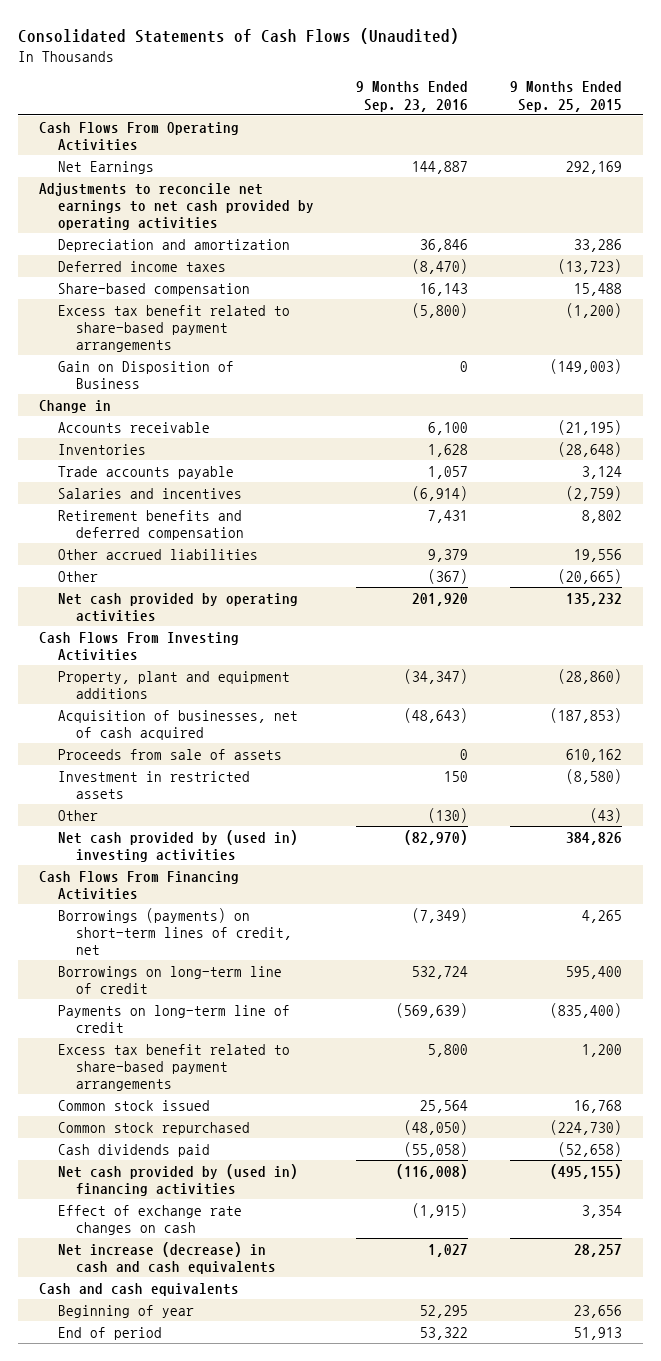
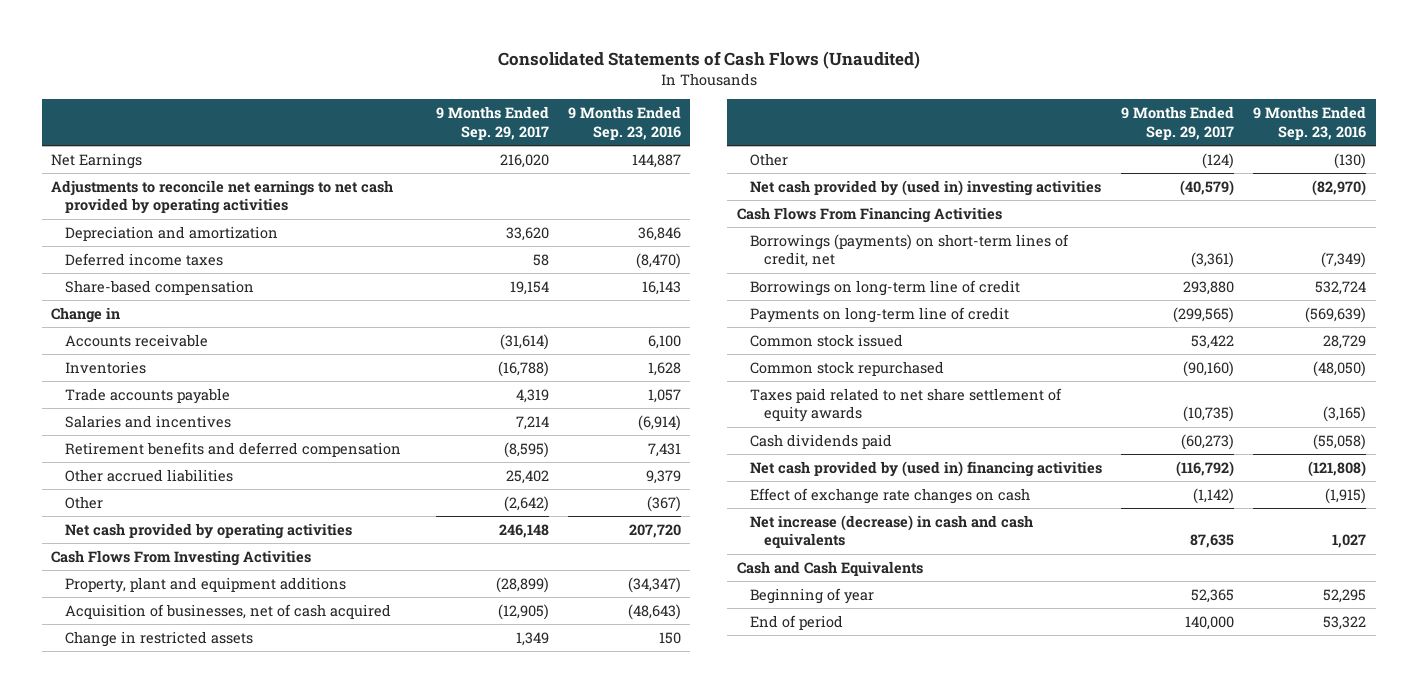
[509,81,622,112] 9 Months Ended Sep. 25, 2015 -> none
none -> [435,106,549,140] 9 Months Ended Sep. 29, 2017
[39,121,240,151] Cash Flows From Operating Activities -> none
[57,304,290,353] Excess tax benefit related to share-based payment arrangements -> none
[57,360,234,389] Gain on Disposition of Business -> none
[411,592,468,606] 201,920 -> [628,523,681,538] 207,720
[57,748,282,760] Proceeds from sale of assets -> none
[57,770,250,799] Investment in restricted assets -> [64,630,253,647] Change in restricted assets
[57,1043,290,1092] Excess tax benefit related to share-based payment arrangements -> none
[419,1099,468,1113] 25,564 -> [1323,334,1367,349] 28,729
none -> [750,387,1063,423] Taxes paid related to net share settlement of equity awards
[395,1163,468,1179] (116,008) -> [1308,460,1367,477] (121,808)
[39,1282,240,1296] Cash and cash equivalents -> [736,560,923,576] Cash and Cash Equivalents

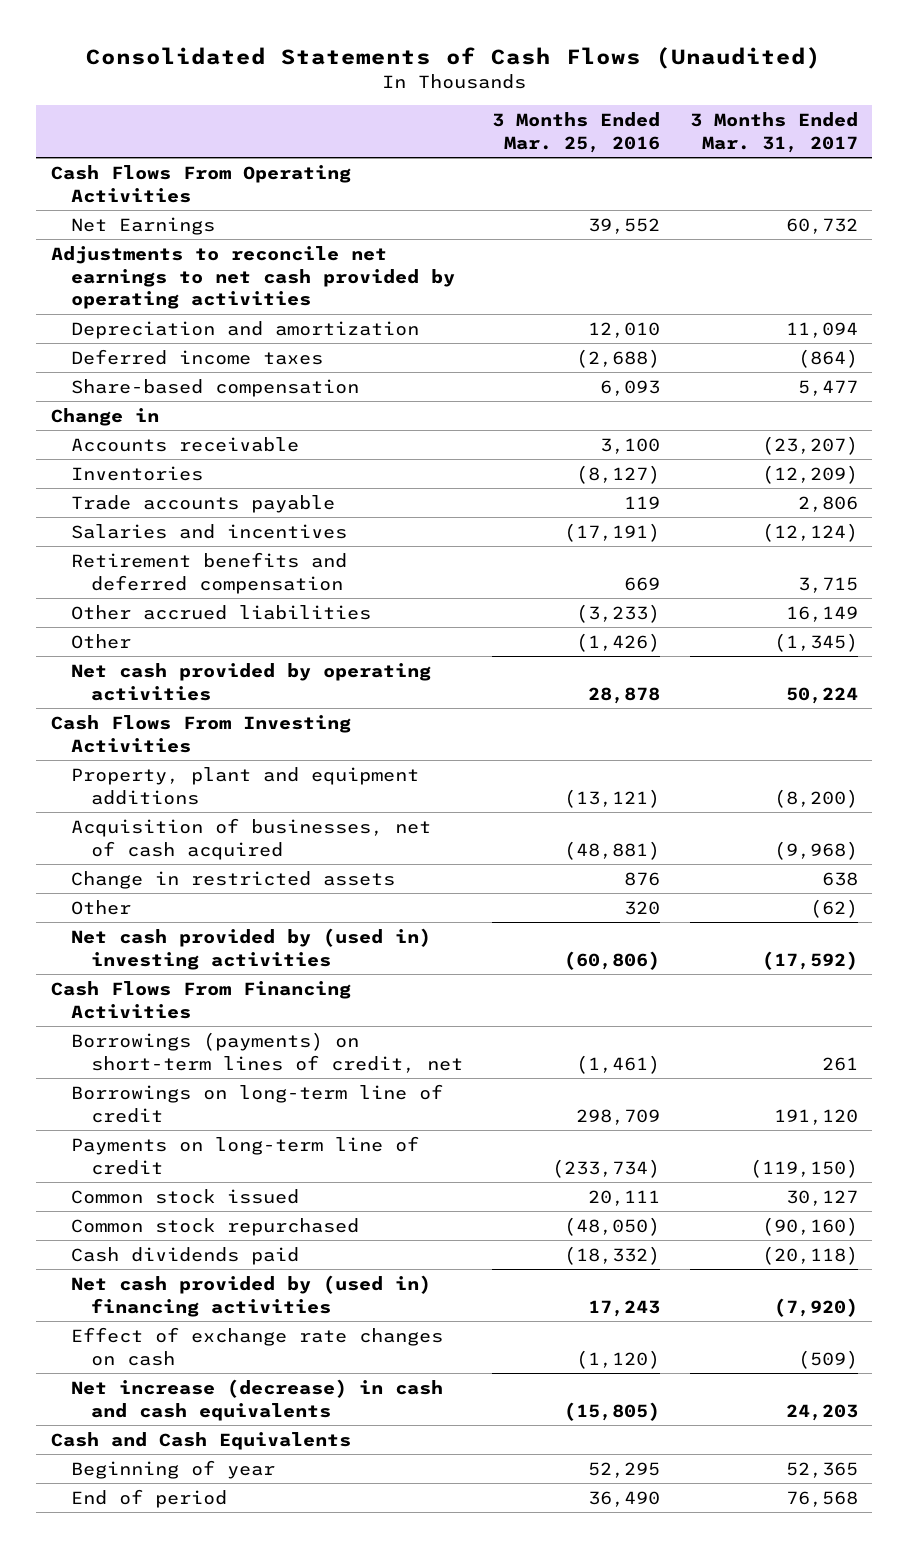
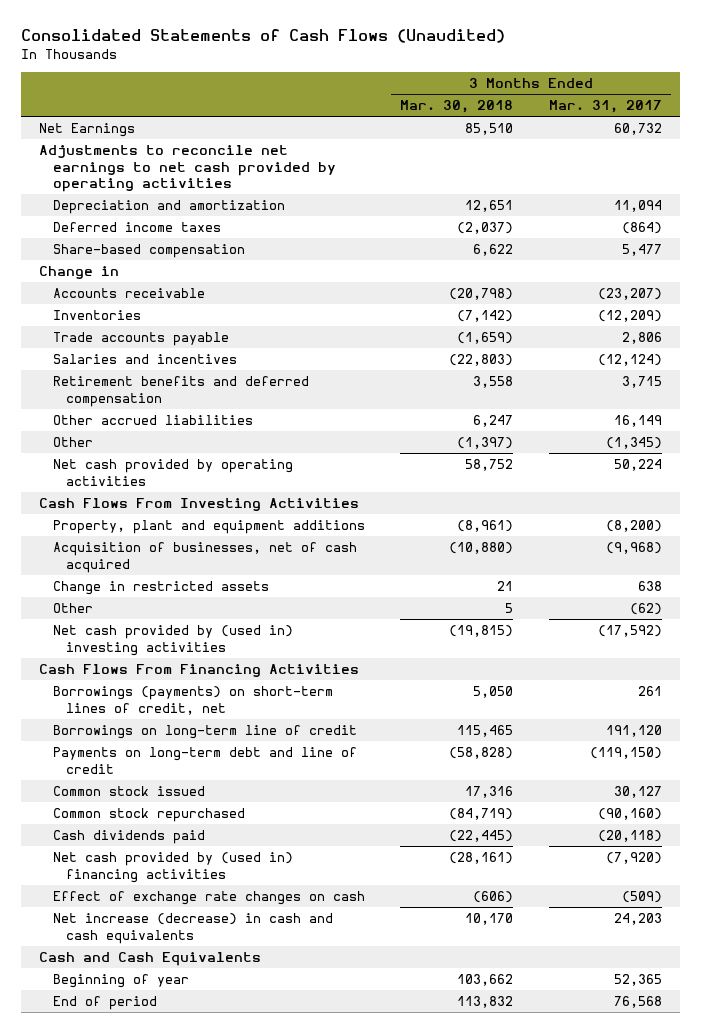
[492,112,661,153] 3 Months Ended Mar. 25, 2016 -> none
none -> [400,100,514,114] Mar. 30, 2018
[50,164,351,203] Cash Flows From Operating Activities -> none
[70,1135,419,1175] Payments on long-term line of credit -> [52,747,357,774] Payments on long-term debt and line of credit

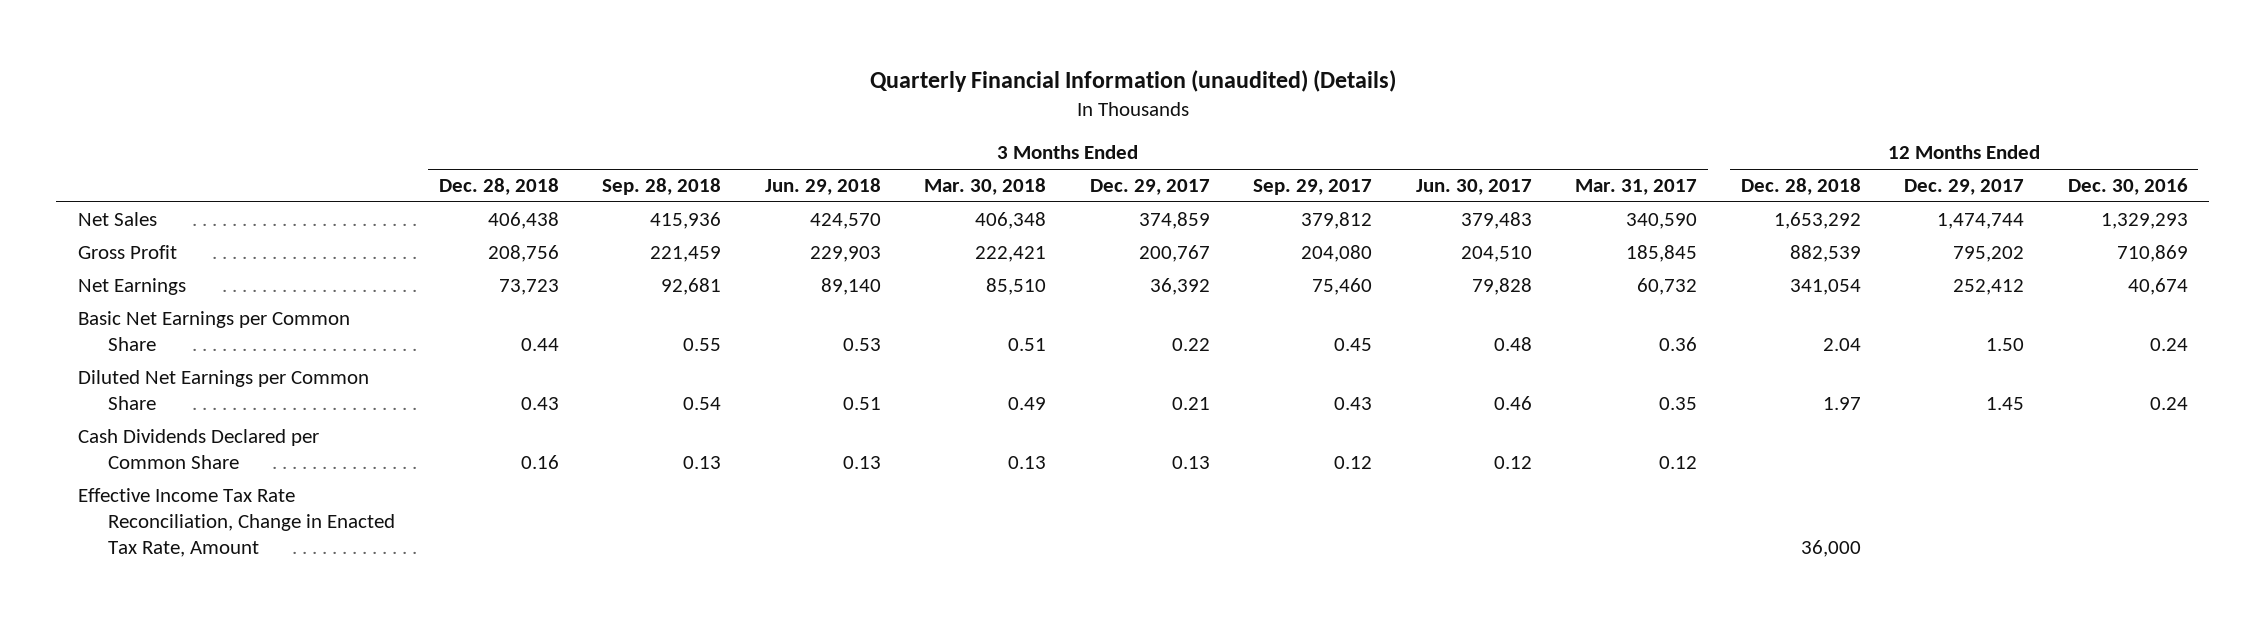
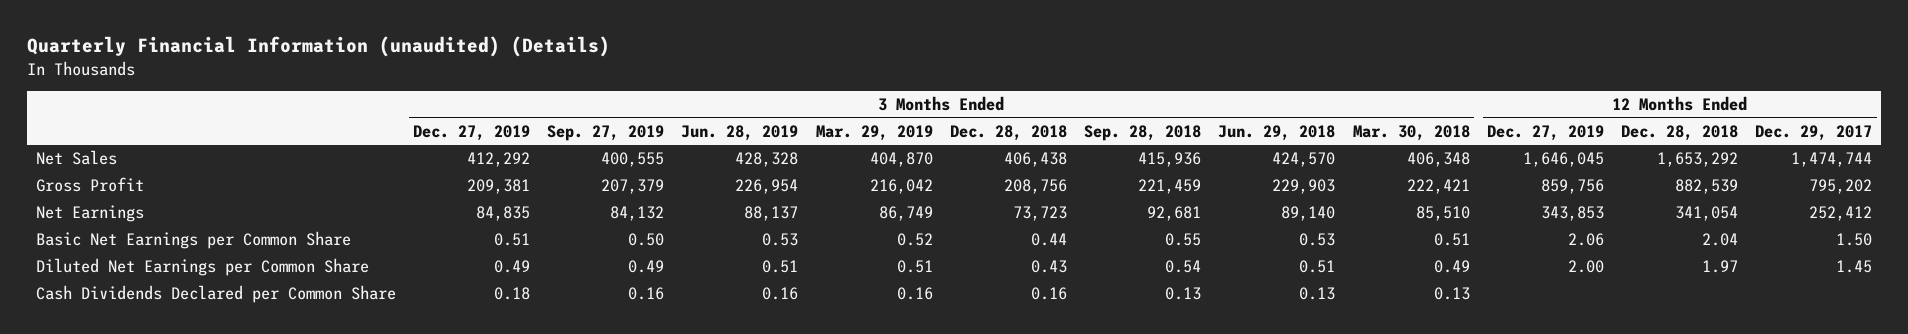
[1089,179,1210,196] Dec. 29, 2017 -> none
[1253,179,1373,196] Sep. 29, 2017 -> none
[1415,179,1532,196] Jun. 30, 2017 -> none
[1575,179,1698,196] Mar. 31, 2017 -> none
[2067,178,2188,196] Dec. 30, 2016 -> none
none -> [412,124,530,141] Dec. 27, 2019
none -> [547,124,665,141] Sep. 27, 2019
none -> [681,124,799,141] Jun. 28, 2019
none -> [815,124,933,141] Mar. 29, 2019
none -> [1486,124,1604,141] Dec. 27, 2019
[78,488,396,557] Effective Income Tax Rate Reconciliation, Change in Enacted Tax Rate, Amount -> none

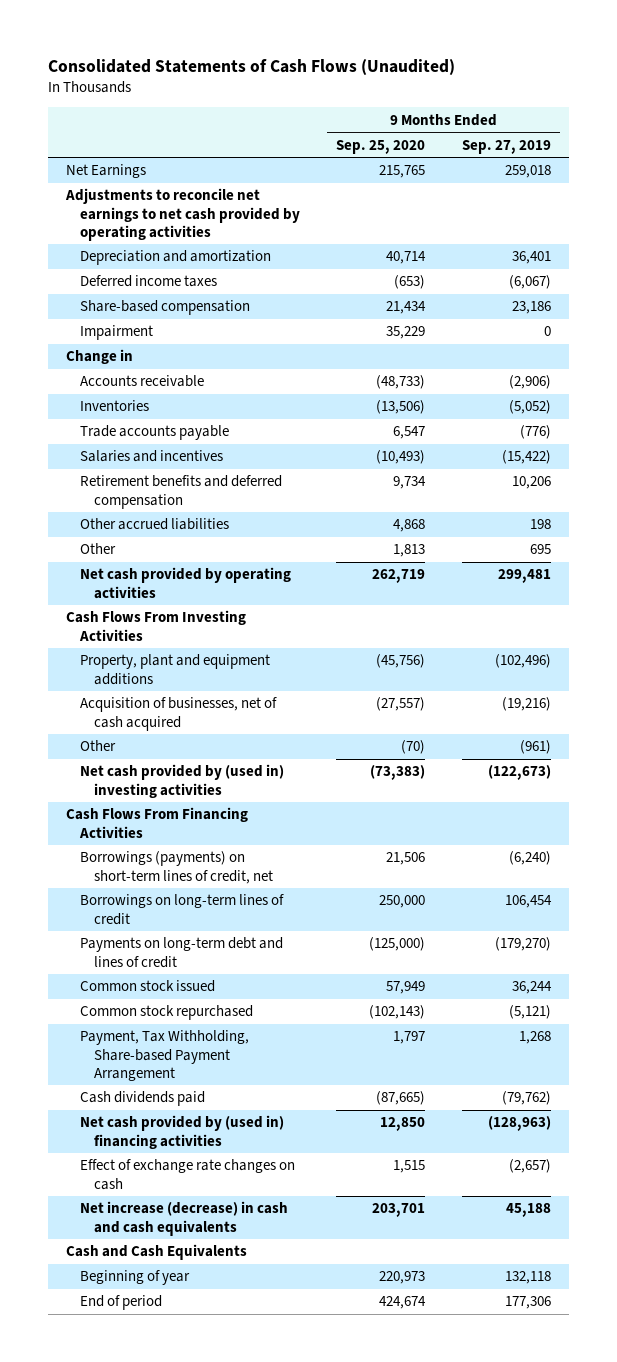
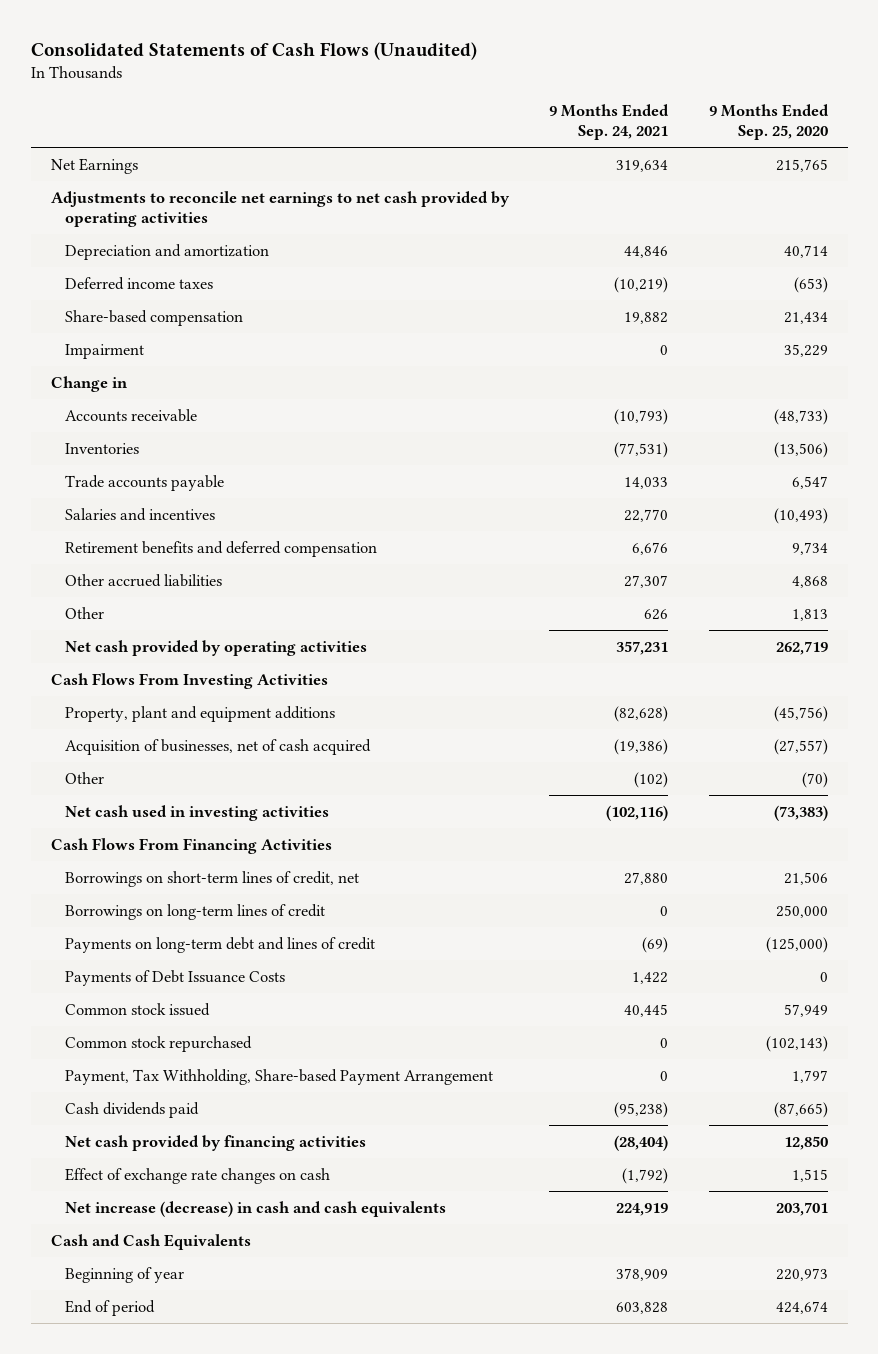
[461,139,551,154] Sep. 27, 2019 -> none
none -> [549,104,670,141] 9 Months Ended Sep. 24, 2021
[79,764,284,798] Net cash provided by (used in) investing activities -> [64,804,329,821] Net cash used in investing activities
[79,851,273,884] Borrowings (payments) on short-term lines of credit, net -> [64,870,359,887] Borrowings on short-term lines of credit, net
none -> [64,969,285,986] Payments of Debt Issuance Costs
[79,1115,284,1149] Net cash provided by (used in) financing activities -> [64,1134,366,1151] Net cash provided by financing activities

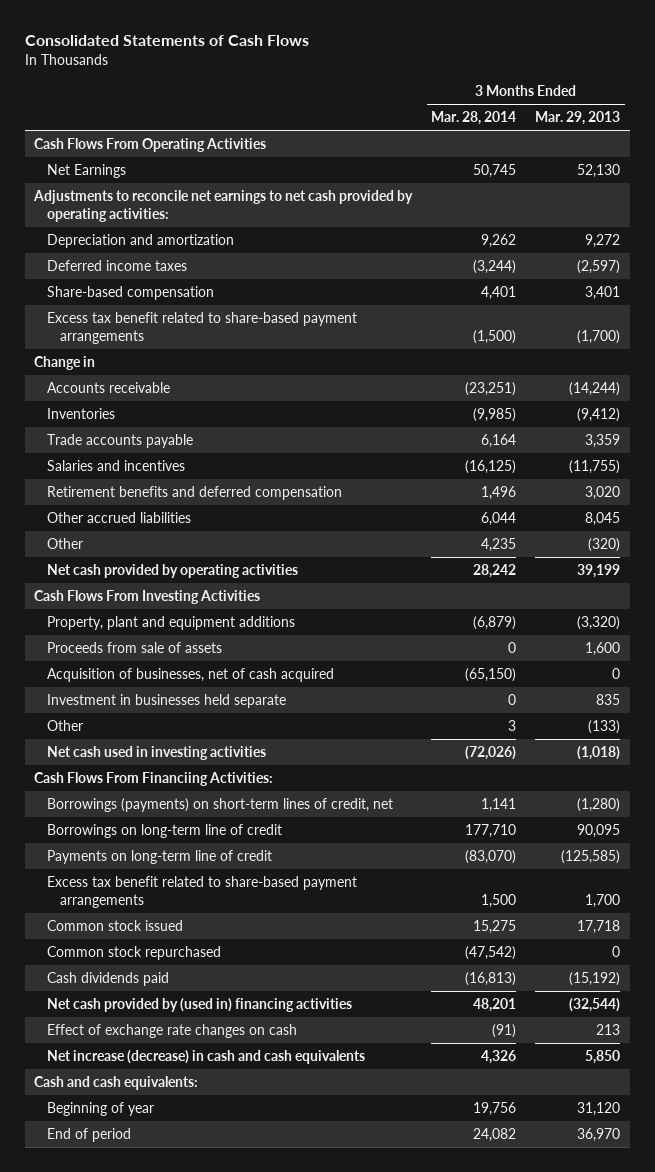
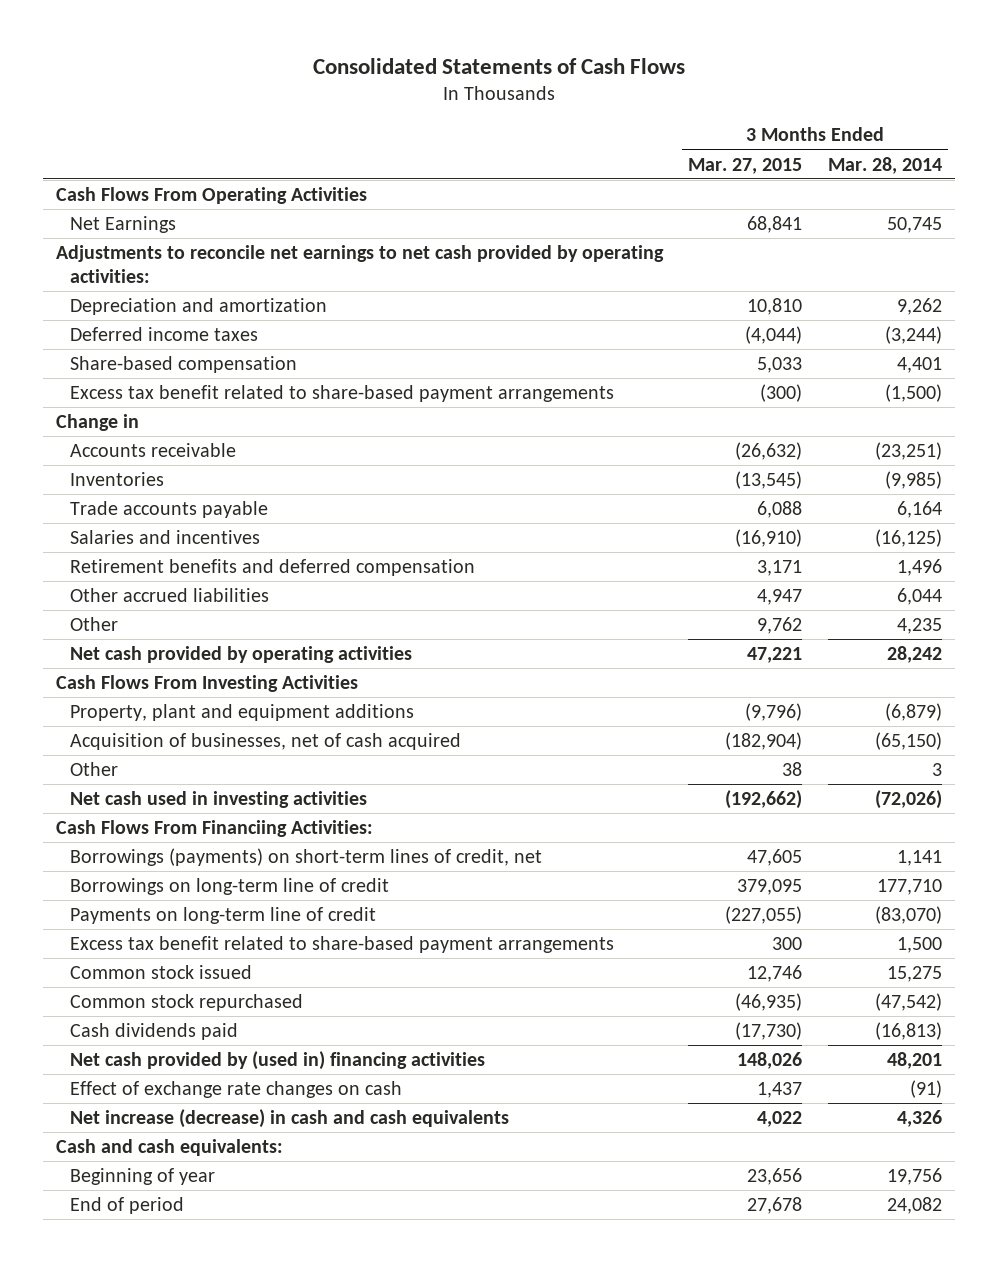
[535,111,621,126] Mar. 29, 2013 -> none
none -> [688,157,803,174] Mar. 27, 2015
[47,641,223,653] Proceeds from sale of assets -> none
[47,693,287,708] Investment in businesses held separate -> none

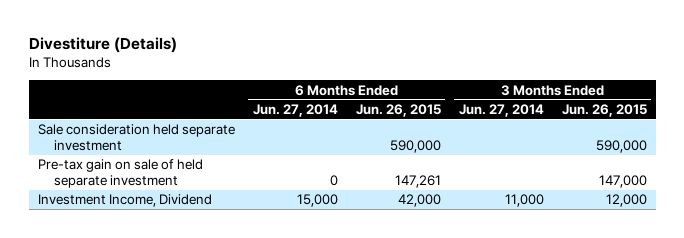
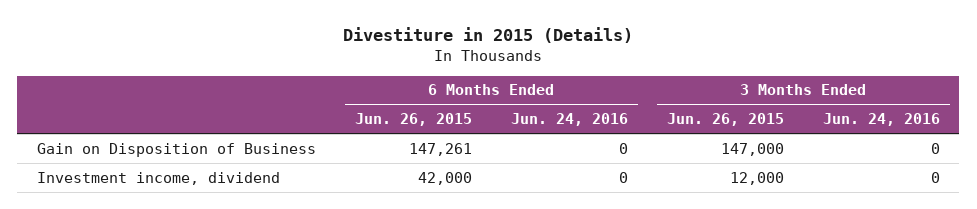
[28,37,177,54] Divestiture (Details) -> [343,26,634,43] Divestiture in 2015 (Details)
[252,103,338,117] Jun. 27, 2014 -> none
[458,103,544,117] Jun. 27, 2014 -> none
none -> [510,113,628,127] Jun. 24, 2016
none -> [822,113,940,127] Jun. 24, 2016
[37,124,235,151] Sale consideration held separate investment -> none
[37,159,203,188] Pre-tax gain on sale of held separate investment -> [36,142,316,157] Gain on Disposition of Business
[37,194,212,208] Investment Income, Dividend -> [36,171,280,185] Investment income, dividend

